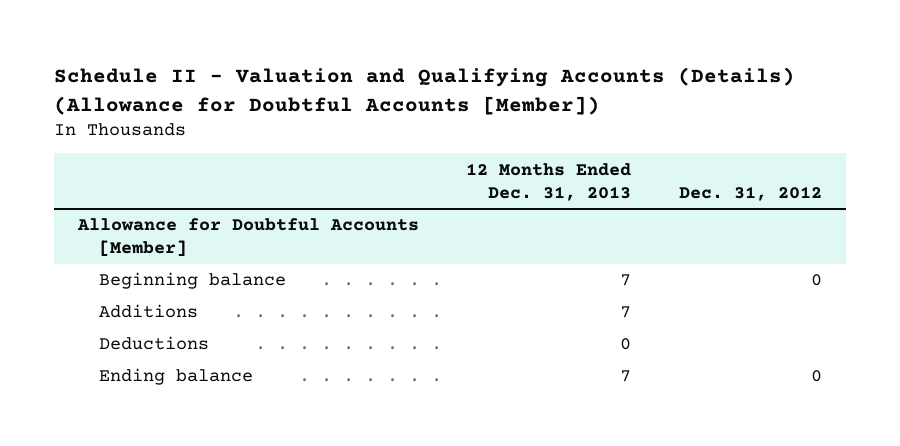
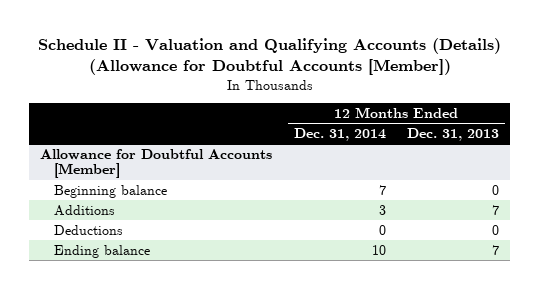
[678,185,822,201] Dec. 31, 2012 -> none
none -> [293,127,386,141] Dec. 31, 2014
[620,274,632,287] 7 -> [492,184,500,195] 0

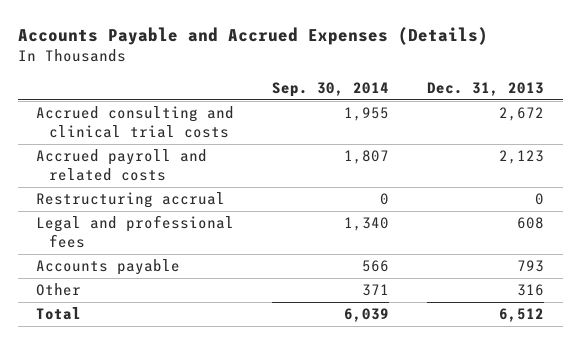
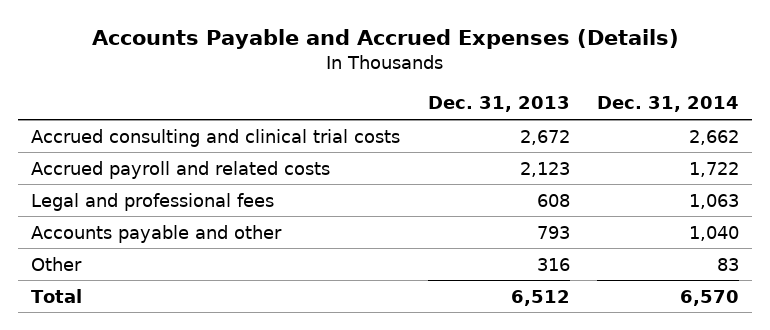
[272,81,390,97] Sep. 30, 2014 -> none
none -> [596,96,739,113] Dec. 31, 2014
[36,192,226,209] Restructuring accrual -> none
[36,259,181,276] Accounts payable -> [31,224,283,243] Accounts payable and other

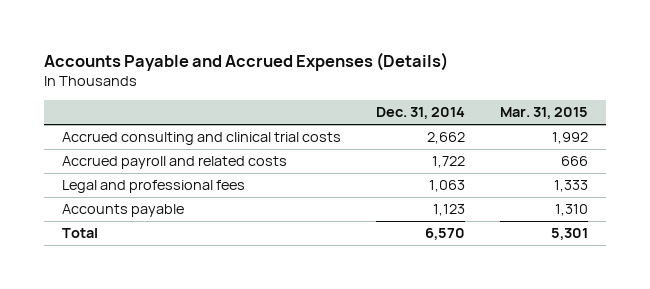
[427,96,570,113] Dec. 31, 2013 -> none
none -> [500,107,589,120] Mar. 31, 2015
[31,256,83,271] Other -> none
[31,224,283,243] Accounts payable and other -> [62,204,185,218] Accounts payable
[688,225,739,241] 1,040 -> [433,204,466,217] 1,123

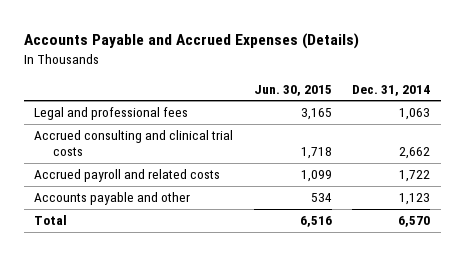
[500,107,589,120] Mar. 31, 2015 -> none
none -> [253,84,332,96] Jun. 30, 2015
[62,180,246,194] Legal and professional fees -> [34,107,189,121] Legal and professional fees
[62,204,185,218] Accounts payable -> [34,192,191,206] Accounts payable and other

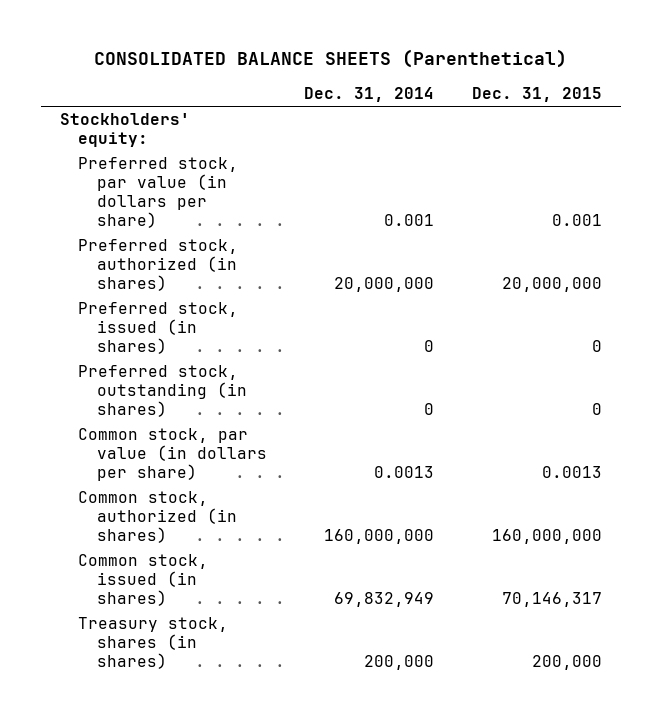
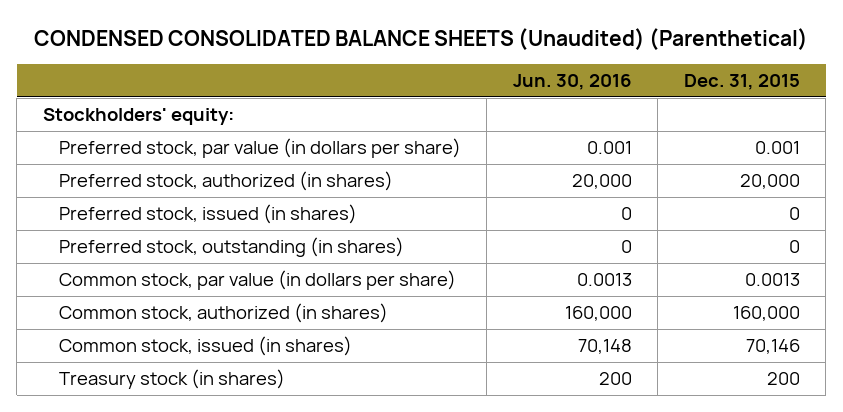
[93,49,567,69] CONSOLIDATED BALANCE SHEETS (Parenthetical) -> [34,27,809,50] CONDENSED CONSOLIDATED BALANCE SHEETS (Unaudited) (Parenthetical)
[304,87,435,103] Dec. 31, 2014 -> none
none -> [512,74,632,91] Jun. 30, 2016
[501,277,602,293] 20,000,000 -> [739,174,800,190] 20,000
[491,529,602,545] 160,000,000 -> [732,306,800,322] 160,000
[501,592,602,608] 70,146,317 -> [745,339,800,355] 70,146
[78,617,229,670] Treasury stock, shares (in shares) -> [58,369,285,390] Treasury stock (in shares)
[531,655,602,671] 200,000 -> [766,372,800,386] 200

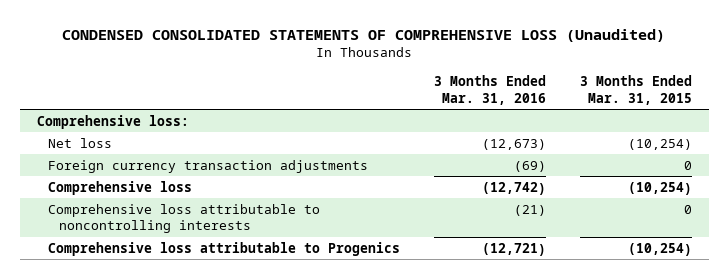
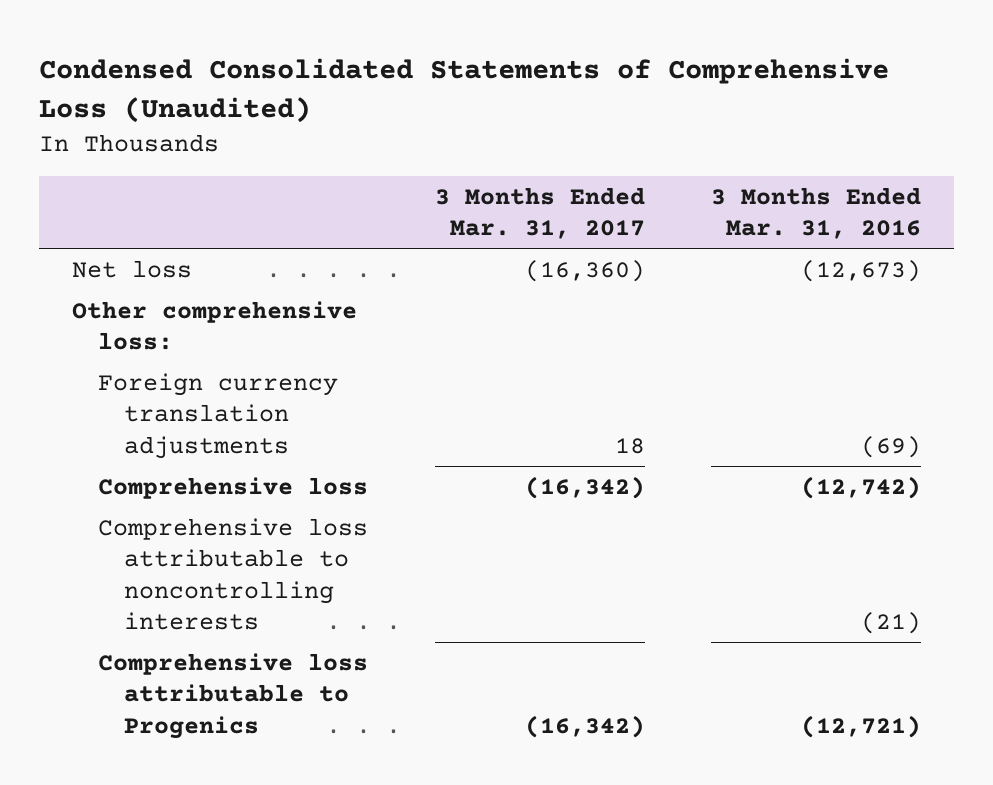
[62,28,666,42] CONDENSED CONSOLIDATED STATEMENTS OF COMPREHENSIVE LOSS (Unaudited) -> [39,57,890,123] Condensed Consolidated Statements of Comprehensive Loss (Unaudited)
[579,75,692,105] 3 Months Ended Mar. 31, 2015 -> none
none -> [434,186,645,240] 3 Months Ended Mar. 31, 2017
[36,114,189,129] Comprehensive loss: -> none
none -> [72,300,358,351] Other comprehensive loss:
[48,159,369,173] Foreign currency transaction adjustments -> [98,372,339,459] Foreign currency translation adjustments

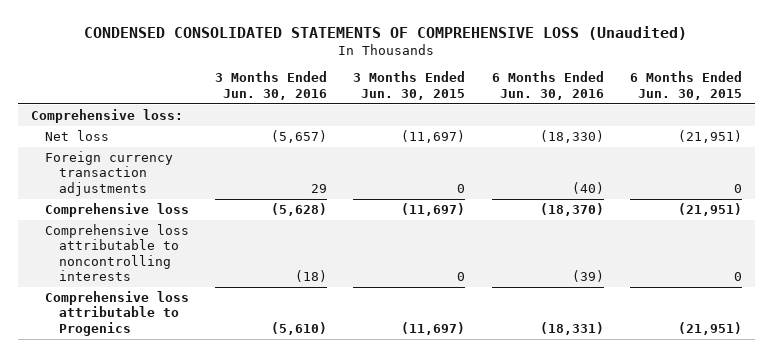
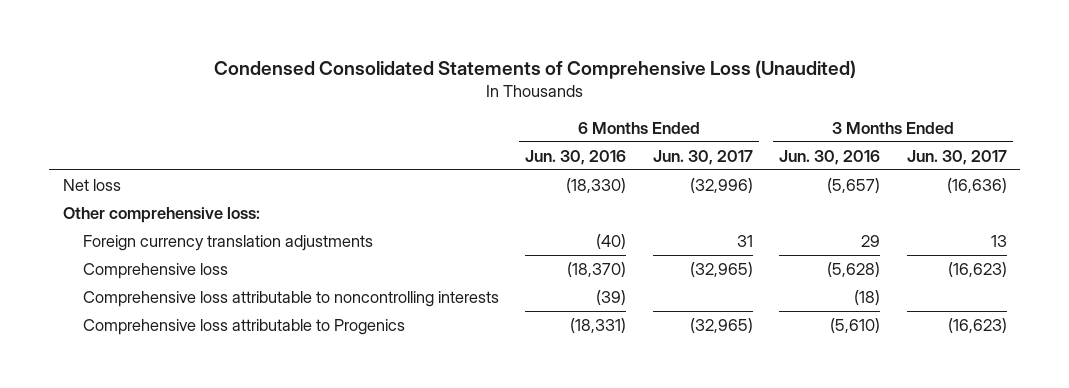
[84,25,688,40] CONDENSED CONSOLIDATED STATEMENTS OF COMPREHENSIVE LOSS (Unaudited) -> [213,60,856,80] Condensed Consolidated Statements of Comprehensive Loss (Unaudited)
[353,71,466,100] 3 Months Ended Jun. 30, 2015 -> none
[629,71,742,100] 6 Months Ended Jun. 30, 2015 -> none
none -> [652,149,753,165] Jun. 30, 2017
none -> [906,149,1007,165] Jun. 30, 2017
[30,108,183,123] Comprehensive loss: -> none
none -> [62,206,260,223] Other comprehensive loss:
[45,150,174,196] Foreign currency transaction adjustments -> [82,234,373,251] Foreign currency translation adjustments

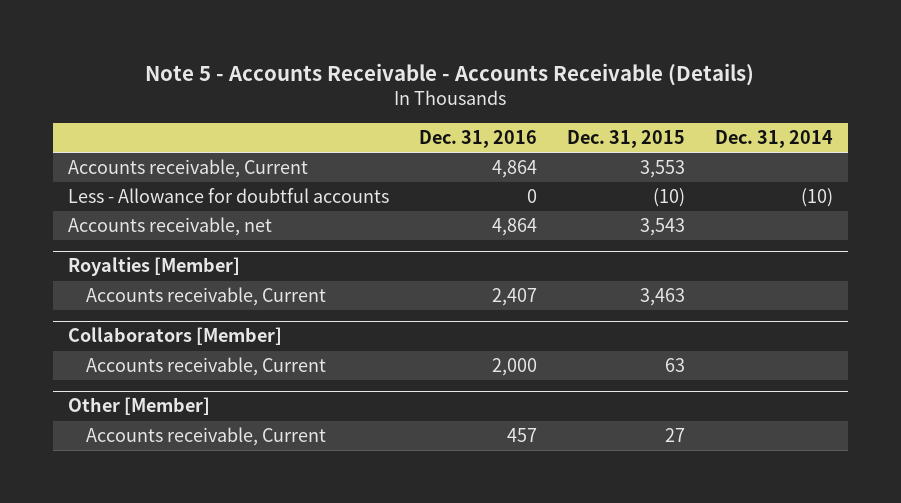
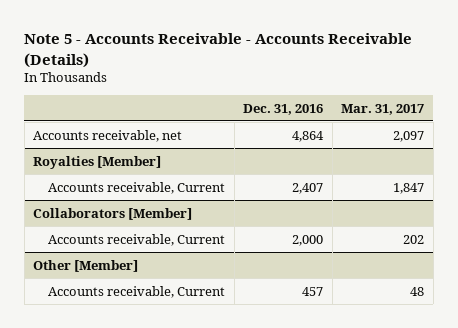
[566,130,685,149] Dec. 31, 2015 -> none
[714,130,833,149] Dec. 31, 2014 -> none
none -> [341,103,425,115] Mar. 31, 2017
[67,159,308,179] Accounts receivable, Current -> none
[67,188,389,204] Less - Allowance for doubtful accounts -> none

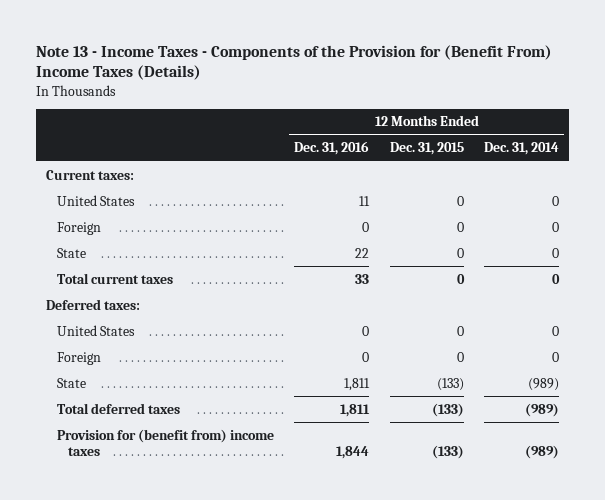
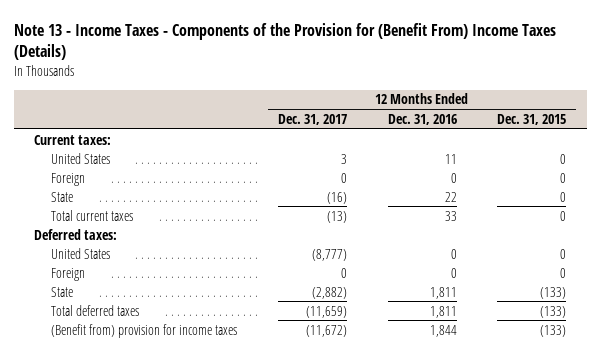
[483,142,559,156] Dec. 31, 2014 -> none
none -> [277,113,347,125] Dec. 31, 2017
[57,428,275,456] Provision for (benefit from) income taxes -> [51,323,238,338] (Benefit from) provision for income taxes

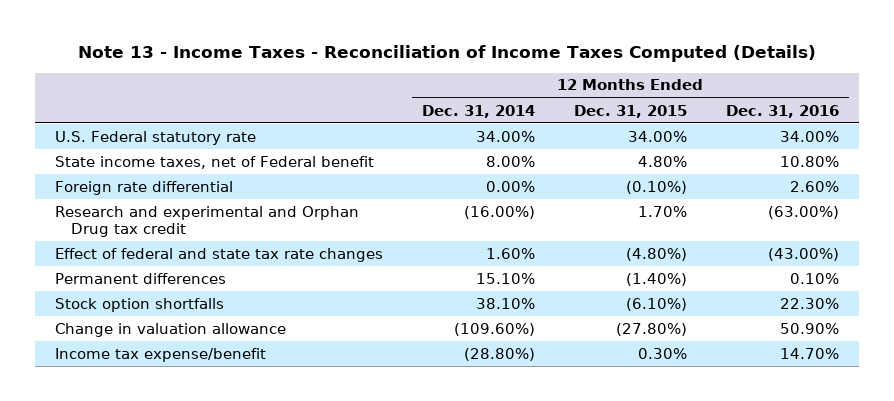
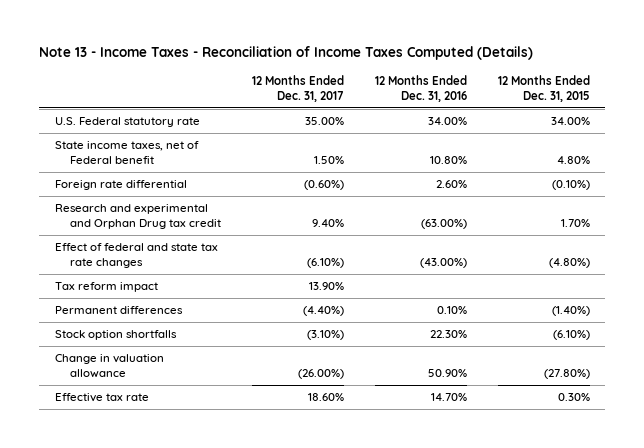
[421,104,535,118] Dec. 31, 2014 -> none
none -> [251,74,344,102] 12 Months Ended Dec. 31, 2017
none -> [54,282,158,293] Tax reform impact
[54,347,266,362] Income tax expense/benefit -> [54,393,149,403] Effective tax rate

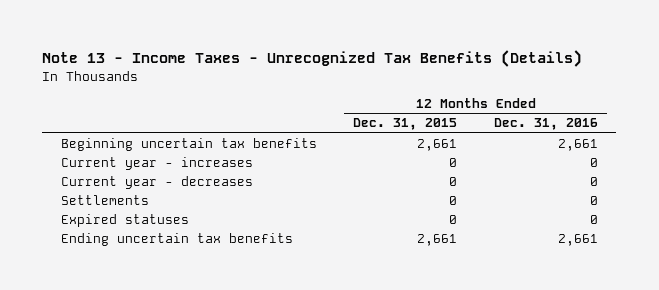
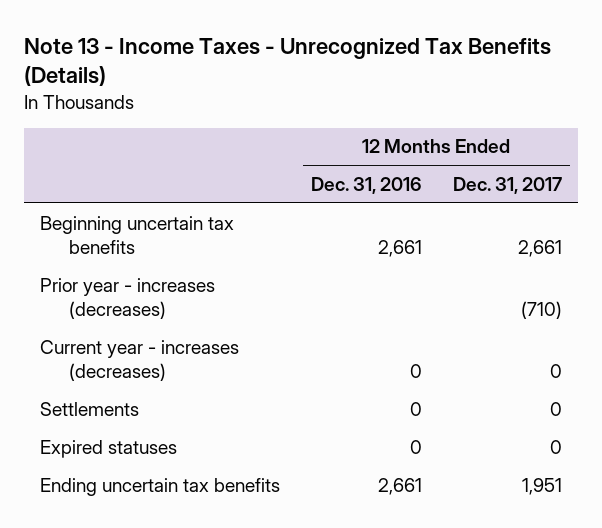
[353,118,458,131] Dec. 31, 2015 -> none
none -> [453,176,563,194] Dec. 31, 2017
[60,176,253,190] Current year - decreases -> none
none -> [39,277,215,319] Prior year - increases (decreases)
[60,157,253,171] Current year - increases -> [39,339,239,381] Current year - increases (decreases)

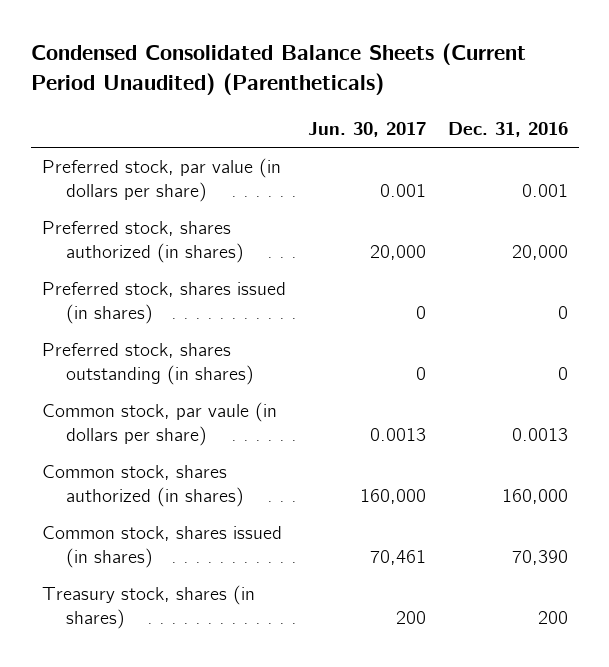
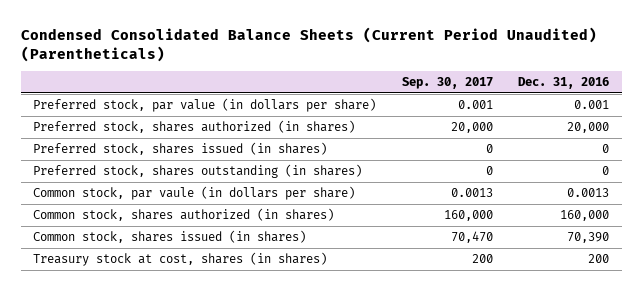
[307,121,426,137] Jun. 30, 2017 -> none
none -> [401,77,493,90] Sep. 30, 2017
[41,585,255,629] Treasury stock, shares (in shares) -> [33,252,328,267] Treasury stock at cost, shares (in shares)

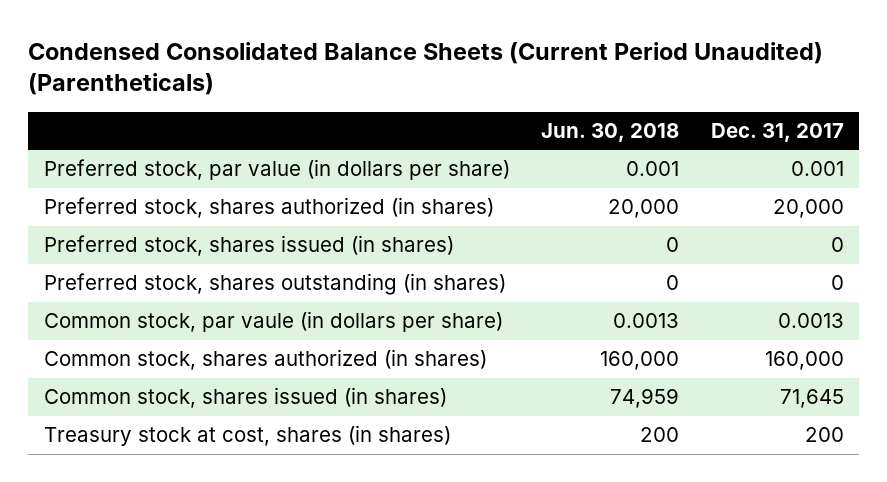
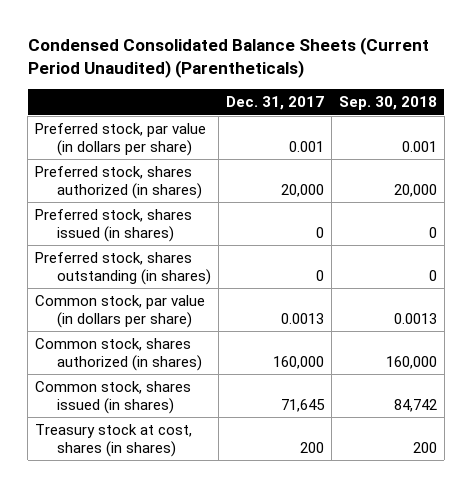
[541,122,680,142] Jun. 30, 2018 -> none
none -> [338,96,437,111] Sep. 30, 2018
[43,311,503,333] Common stock, par vaule (in dollars per share) -> [35,295,206,328] Common stock, par value (in dollars per share)

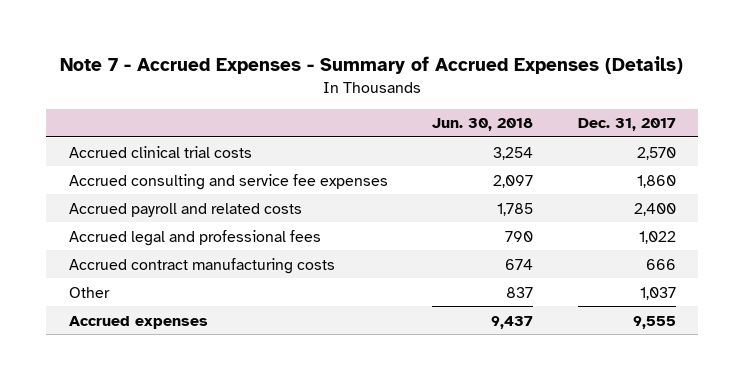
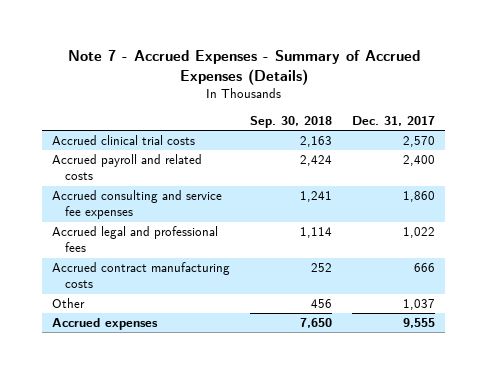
[432,118,534,132] Jun. 30, 2018 -> none
none -> [250,115,333,128] Sep. 30, 2018
[68,173,388,190] Accrued consulting and service fee expenses -> [51,190,222,220] Accrued consulting and service fee expenses

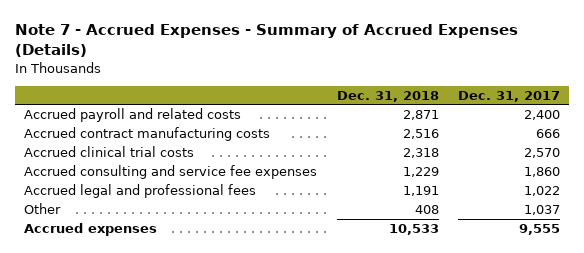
[250,115,333,128] Sep. 30, 2018 -> none
none -> [336,90,439,102] Dec. 31, 2018
[51,262,230,289] Accrued contract manufacturing costs -> [24,127,271,142] Accrued contract manufacturing costs
[51,135,195,146] Accrued clinical trial costs -> [24,146,195,158] Accrued clinical trial costs

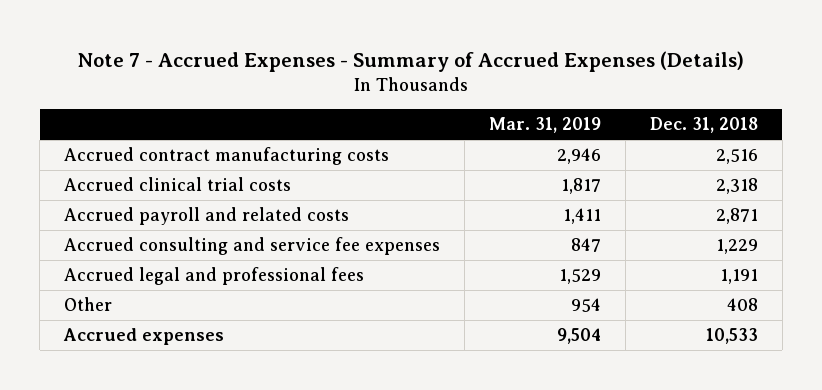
[457,90,560,102] Dec. 31, 2017 -> none
none -> [488,117,601,134] Mar. 31, 2019
[24,108,242,123] Accrued payroll and related costs -> [64,207,350,226] Accrued payroll and related costs

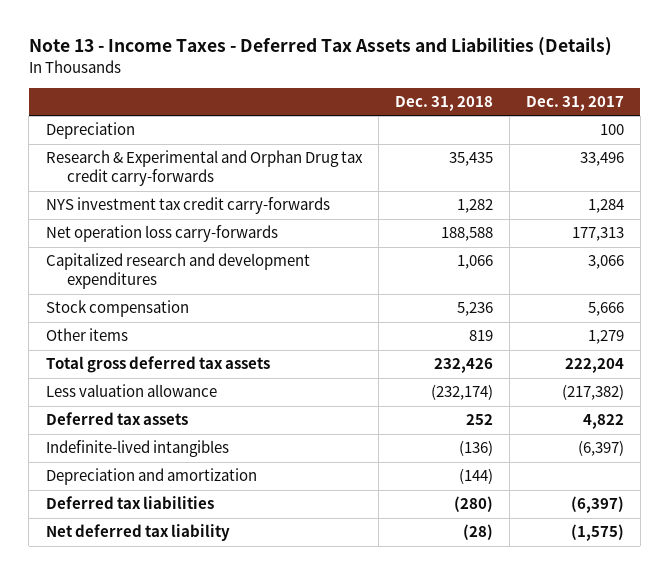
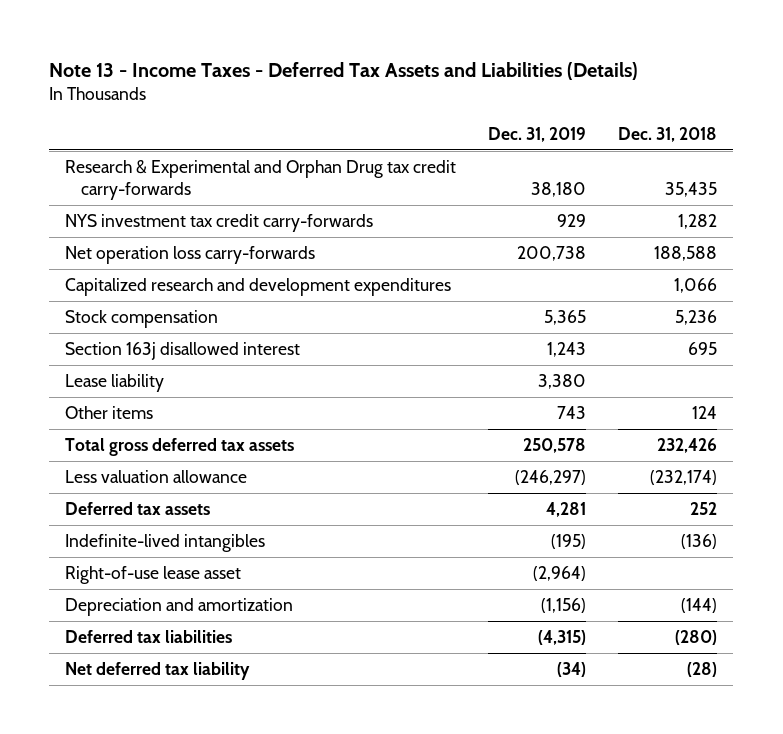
[525,95,624,111] Dec. 31, 2017 -> none
none -> [488,127,587,143] Dec. 31, 2019
[45,122,135,140] Depreciation -> none
none -> [65,342,301,361] Section 163j disallowed interest
none -> [65,374,165,393] Lease liability
[468,330,493,342] 819 -> [692,406,718,420] 124
none -> [65,566,242,585] Right-of-use lease asset

